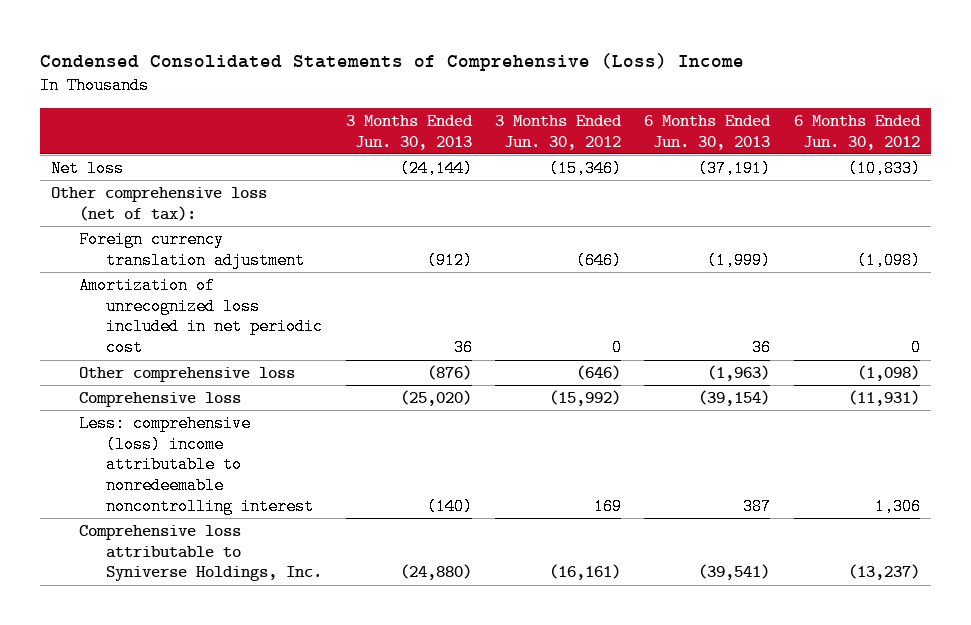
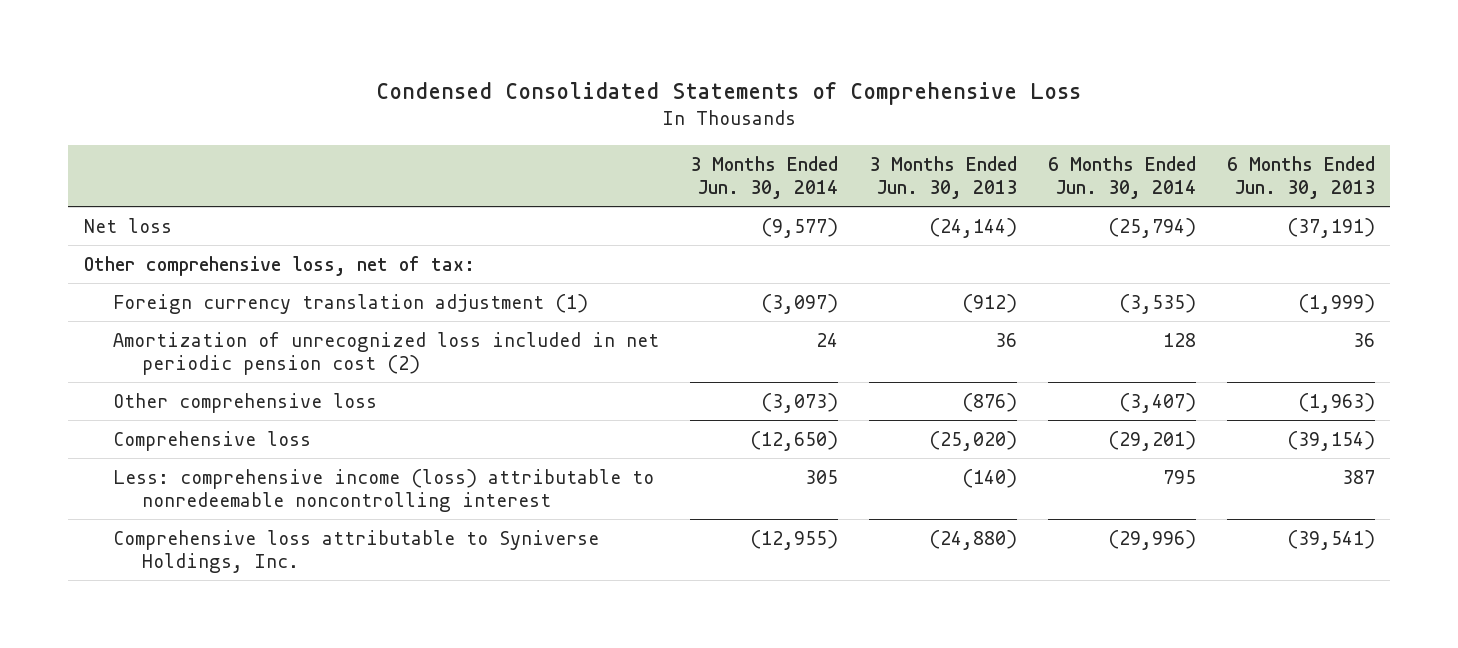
[39,52,744,71] Condensed Consolidated Statements of Comprehensive (Loss) Income -> [376,81,1082,105] Condensed Consolidated Statements of Comprehensive Loss
[494,114,622,150] 3 Months Ended Jun. 30, 2012 -> none
[793,114,921,150] 6 Months Ended Jun. 30, 2012 -> none
none -> [689,155,838,199] 3 Months Ended Jun. 30, 2014
none -> [1047,155,1196,199] 6 Months Ended Jun. 30, 2014
[51,186,268,221] Other comprehensive loss (net of tax): -> [83,255,475,276] Other comprehensive loss, net of tax:
[78,230,306,269] Foreign currency translation adjustment -> [112,293,588,314] Foreign currency translation adjustment (1)
[78,276,324,357] Amortization of unrecognized loss included in net periodic cost -> [112,331,659,375] Amortization of unrecognized loss included in net periodic pension cost (2)
[78,414,315,516] Less: comprehensive (loss) income attributable to nonredeemable noncontrolling interest -> [112,468,654,512] Less: comprehensive income (loss) attributable to nonredeemable noncontrolling interest

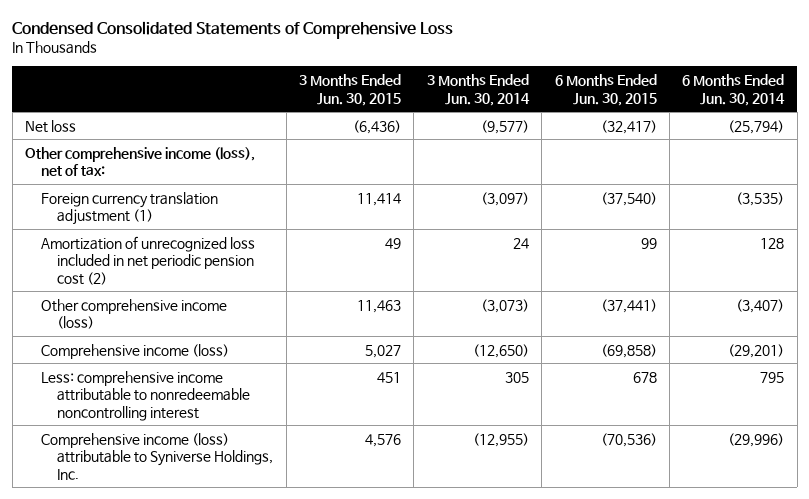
[868,155,1017,199] 3 Months Ended Jun. 30, 2013 -> none
[1226,155,1375,199] 6 Months Ended Jun. 30, 2013 -> none
none -> [299,73,402,106] 3 Months Ended Jun. 30, 2015
none -> [554,73,657,106] 6 Months Ended Jun. 30, 2015
[83,255,475,276] Other comprehensive loss, net of tax: -> [25,146,256,177] Other comprehensive income (loss), net of tax:
[112,392,377,413] Other comprehensive loss -> [41,298,228,330] Other comprehensive income (loss)
[112,430,311,451] Comprehensive loss -> [41,343,230,359] Comprehensive income (loss)
[112,468,654,512] Less: comprehensive income (loss) attributable to nonredeemable noncontrolling interest -> [41,370,251,421] Less: comprehensive income attributable to nonredeemable noncontrolling interest
[112,529,599,573] Comprehensive loss attributable to Syniverse Holdings, Inc. -> [41,432,274,480] Comprehensive income (loss) attributable to Syniverse Holdings, Inc.

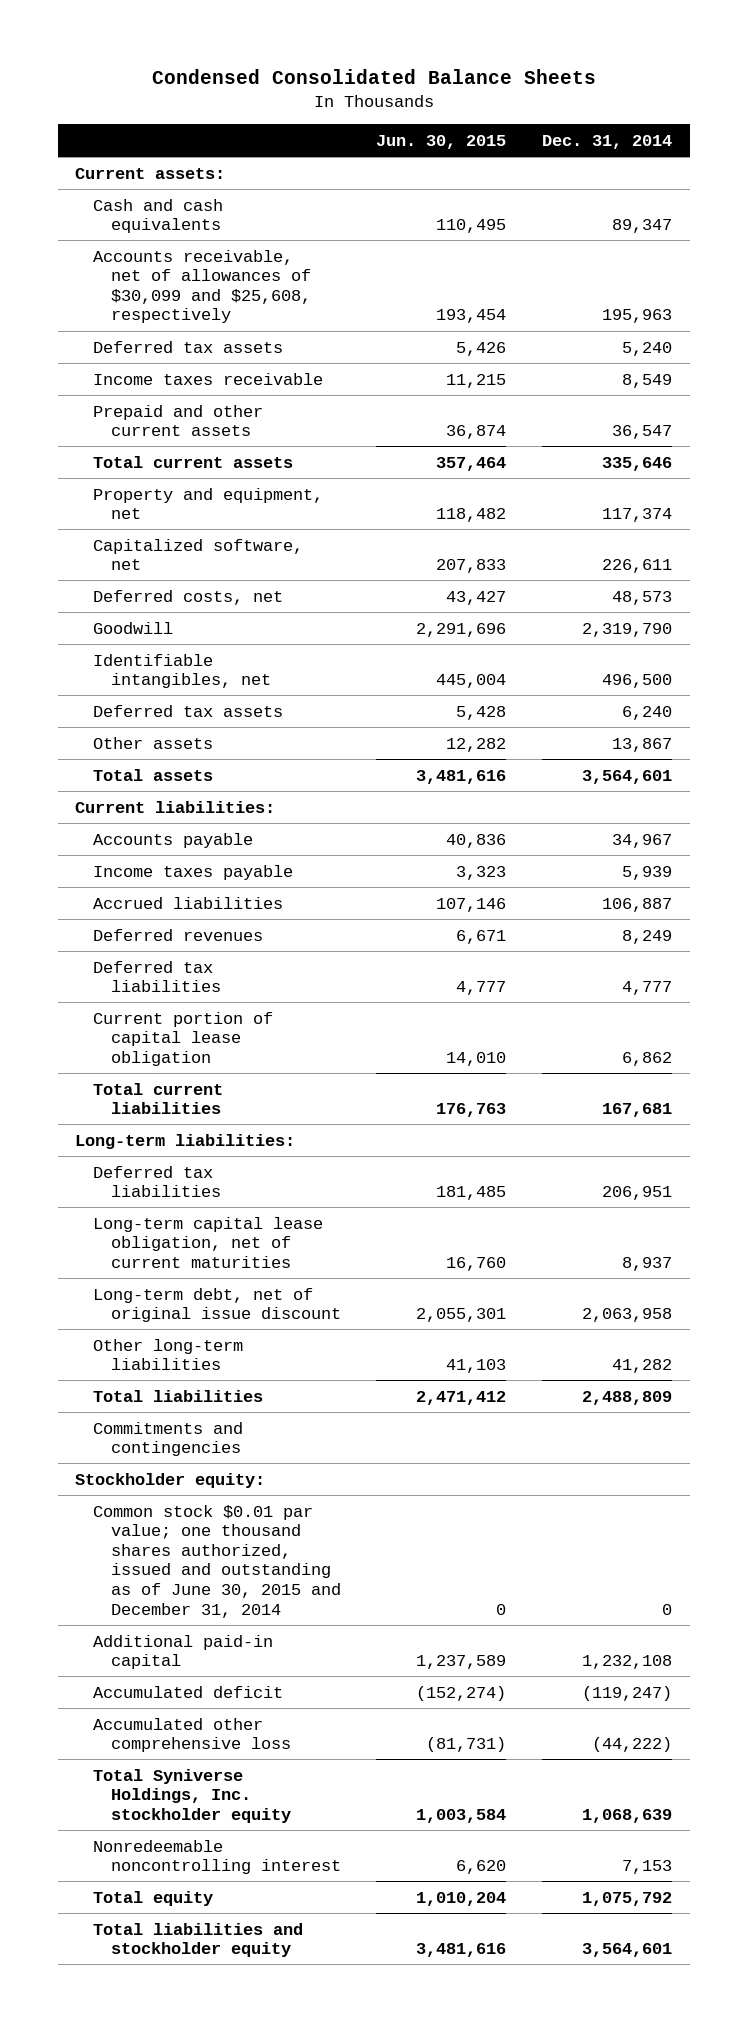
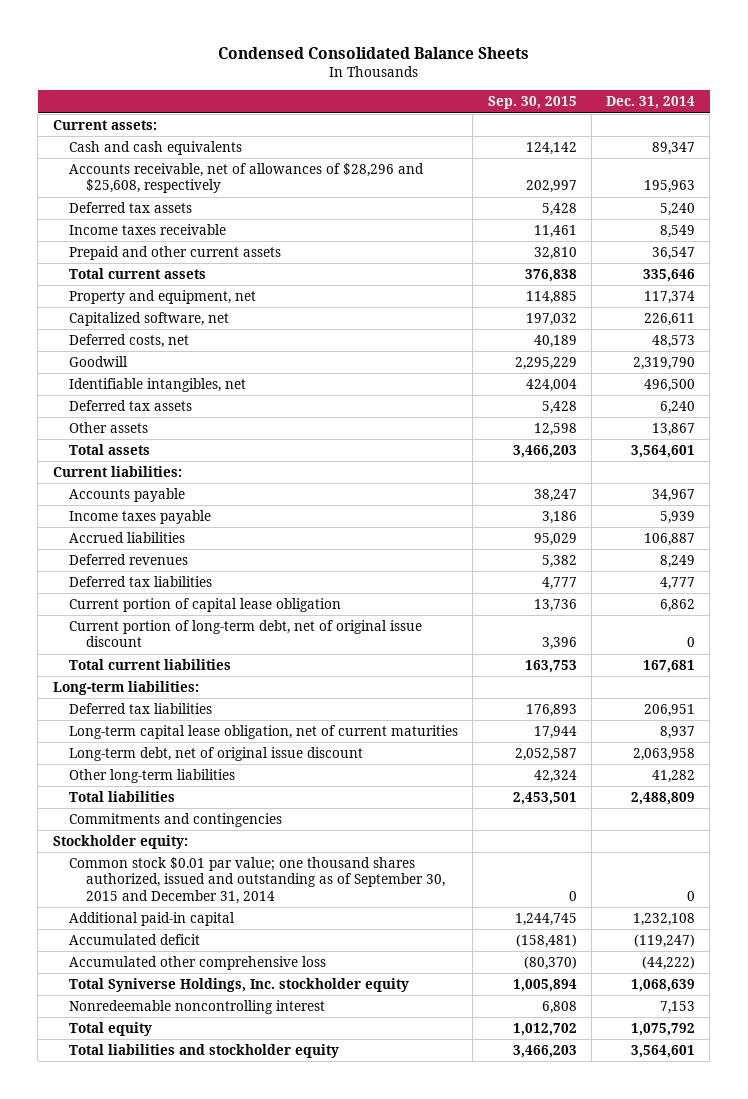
[376,134,507,149] Jun. 30, 2015 -> none
none -> [487,96,577,110] Sep. 30, 2015
[93,249,311,324] Accounts receivable, net of allowances of $30,099 and $25,608, respectively -> [69,162,425,194] Accounts receivable, net of allowances of $28,296 and $25,608, respectively
none -> [69,619,423,648] Current portion of long-term debt, net of original issue discount
[93,1504,341,1618] Common stock $0.01 par value; one thousand shares authorized, issued and outstanding as of June 30, 2015 and December 31, 2014 -> [69,856,446,904] Common stock $0.01 par value; one thousand shares authorized, issued and outstanding as of September 30, 2015 and December 31, 2014

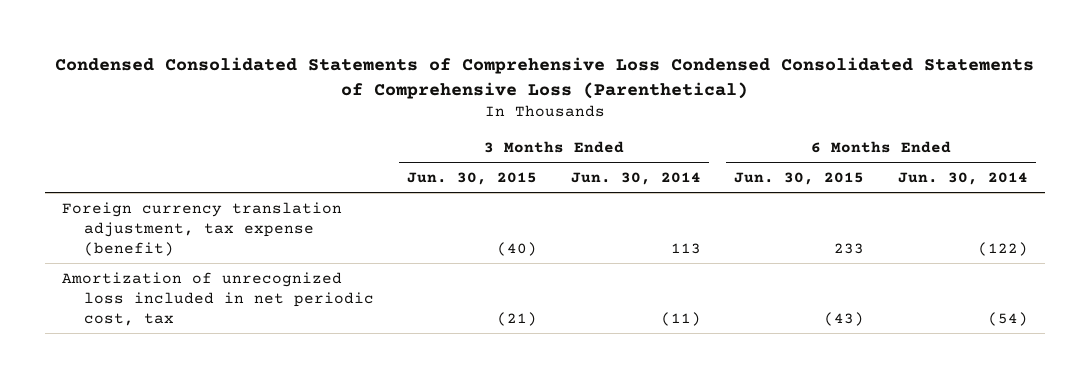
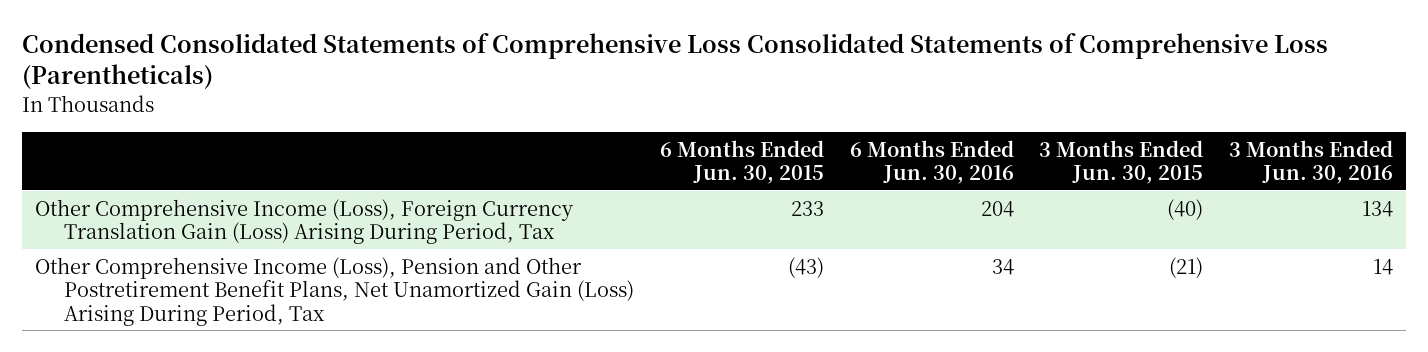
[54,57,1034,99] Condensed Consolidated Statements of Comprehensive Loss Condensed Consolidated Statements of Comprehensive Loss (Parenthetical) -> [21,33,1328,90] Condensed Consolidated Statements of Comprehensive Loss Consolidated Statements of Comprehensive Loss (Parentheticals)
[570,172,701,186] Jun. 30, 2014 -> none
[897,172,1028,186] Jun. 30, 2014 -> none
none -> [849,139,1014,185] 6 Months Ended Jun. 30, 2016
none -> [1229,139,1394,185] 3 Months Ended Jun. 30, 2016
[61,201,342,256] Foreign currency translation adjustment, tax expense (benefit) -> [34,198,574,245] Other Comprehensive Income (Loss), Foreign Currency Translation Gain (Loss) Arising During Period, Tax
[61,271,374,326] Amortization of unrecognized loss included in net periodic cost, tax -> [34,256,634,326] Other Comprehensive Income (Loss), Pension and Other Postretirement Benefit Plans, Net Unamortized Gain (Loss) Arising During Period, Tax

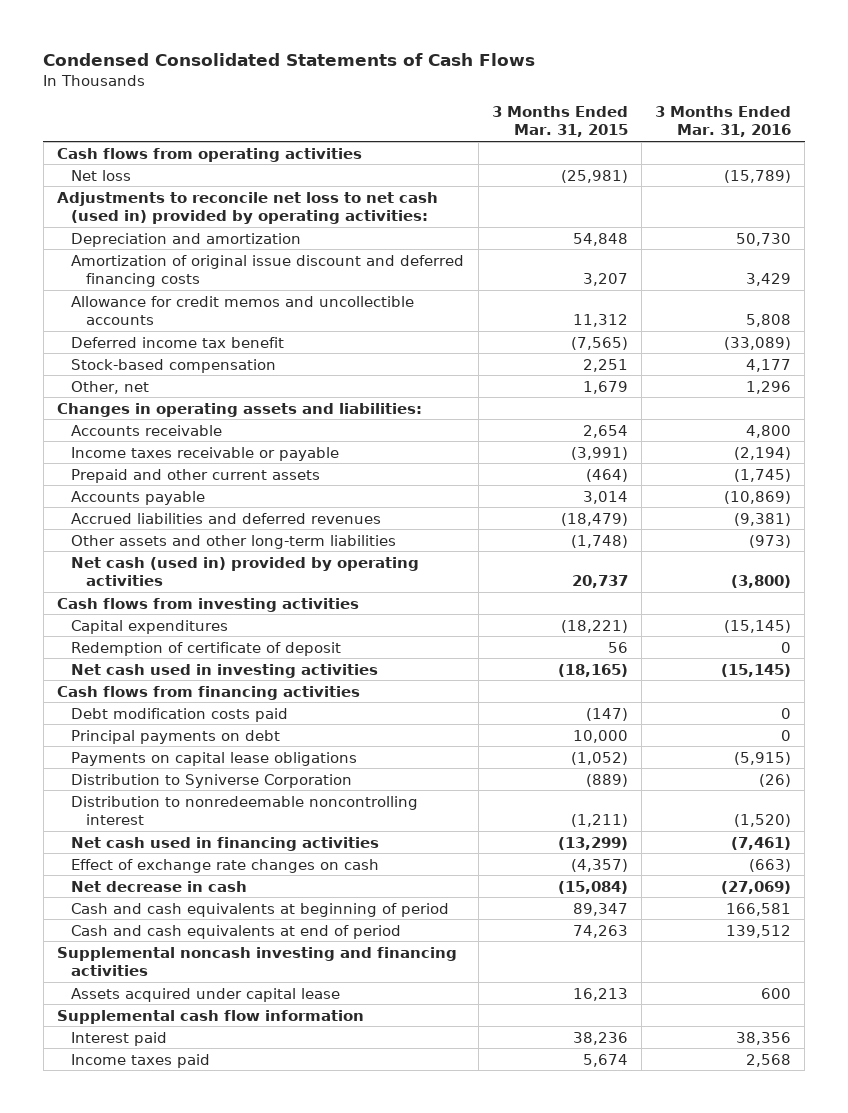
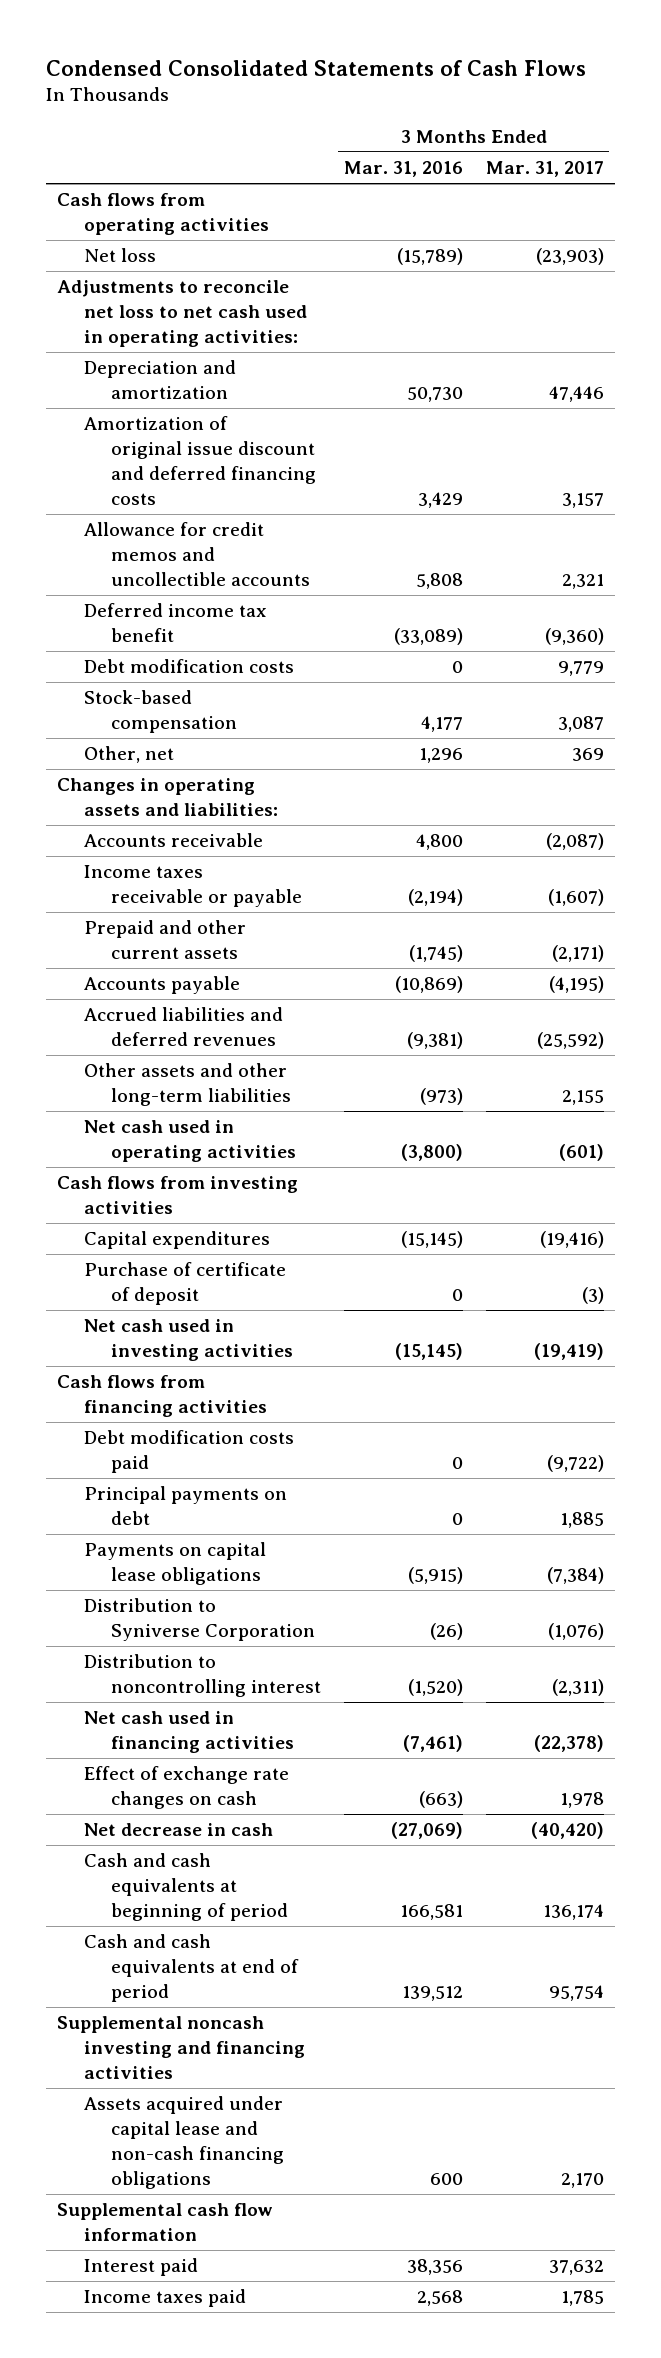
[491,105,628,138] 3 Months Ended Mar. 31, 2015 -> none
none -> [485,161,604,178] Mar. 31, 2017
[56,191,438,225] Adjustments to reconcile net loss to net cash (used in) provided by operating activities: -> [57,280,308,347] Adjustments to reconcile net loss to net cash used in operating activities:
none -> [84,659,295,674] Debt modification costs
[71,556,420,587] Net cash (used in) provided by operating activities -> [84,1120,296,1163] Net cash used in operating activities
[71,641,342,656] Redemption of certificate of deposit -> [84,1262,287,1306] Purchase of certificate of deposit
[71,795,419,826] Distribution to nonredeemable noncontrolling interest -> [84,1654,321,1698] Distribution to noncontrolling interest
[71,987,341,1002] Assets acquired under capital lease -> [84,2096,284,2189] Assets acquired under capital lease and non-cash financing obligations

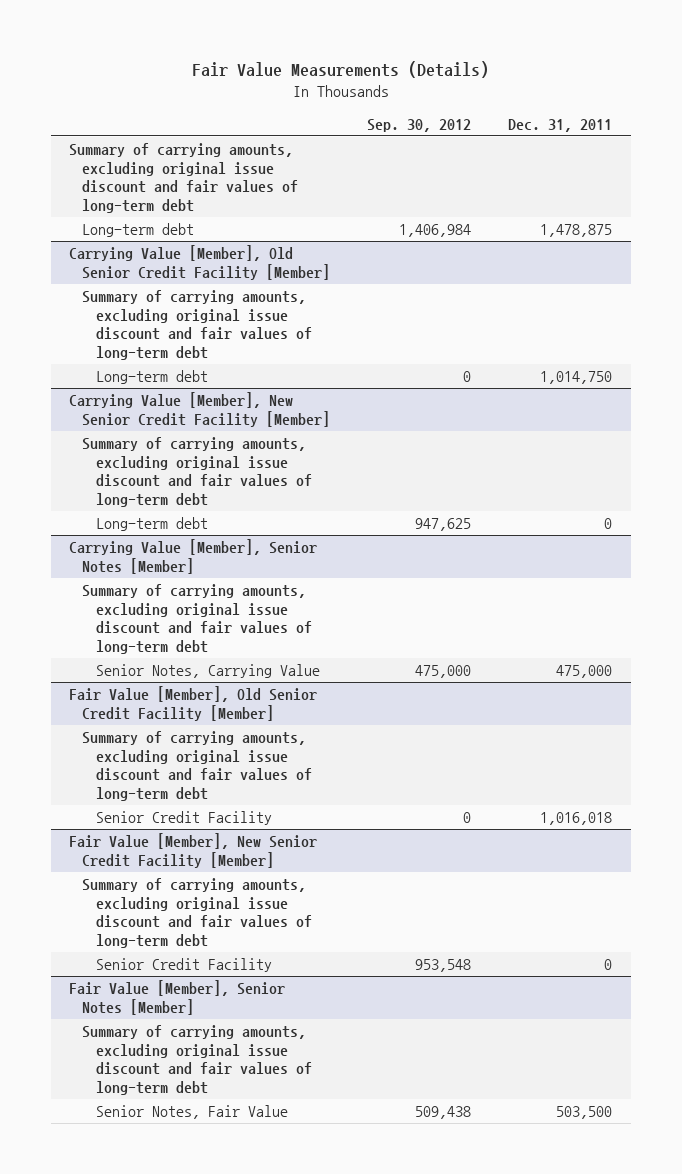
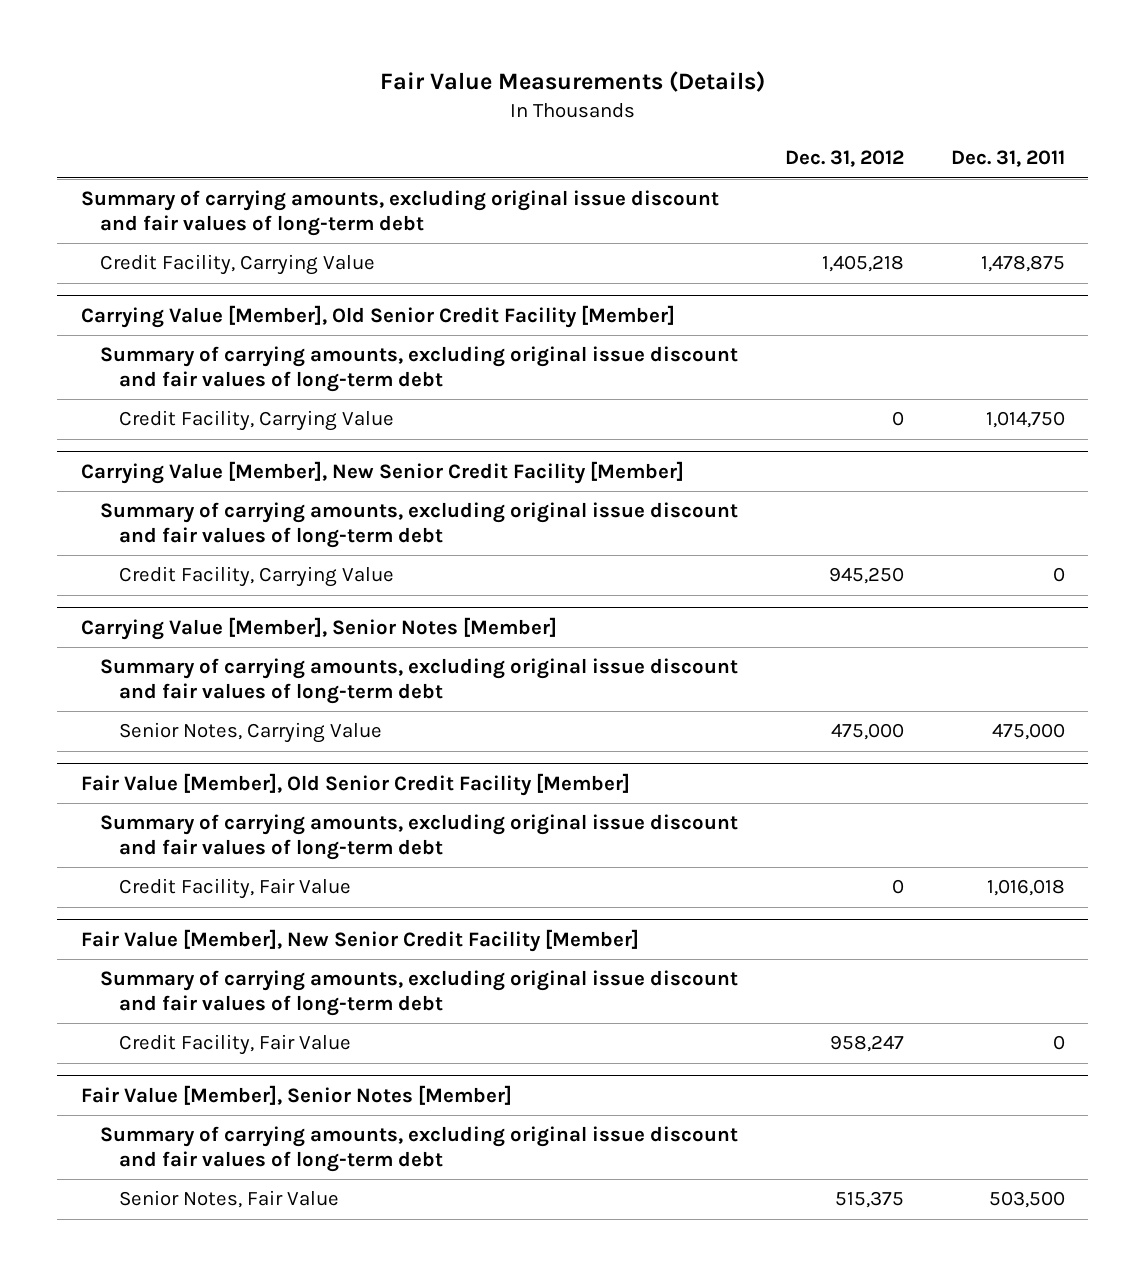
[367,118,472,132] Sep. 30, 2012 -> none
none -> [785,150,905,168] Dec. 31, 2012
[82,223,195,238] Long-term debt -> [100,254,376,276] Credit Facility, Carrying Value
[95,370,208,385] Long-term debt -> [119,410,395,432] Credit Facility, Carrying Value
[95,517,208,532] Long-term debt -> [119,566,395,588] Credit Facility, Carrying Value
[95,811,272,826] Senior Credit Facility -> [119,878,352,900] Credit Facility, Fair Value
[95,958,272,973] Senior Credit Facility -> [119,1034,352,1056] Credit Facility, Fair Value

